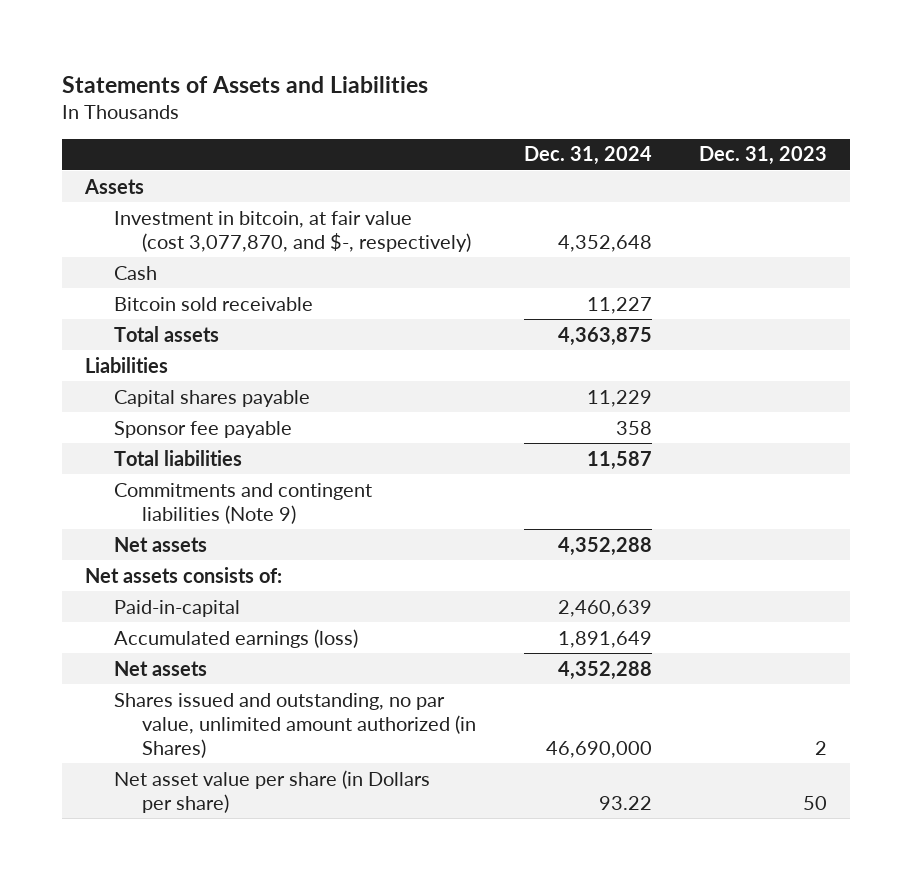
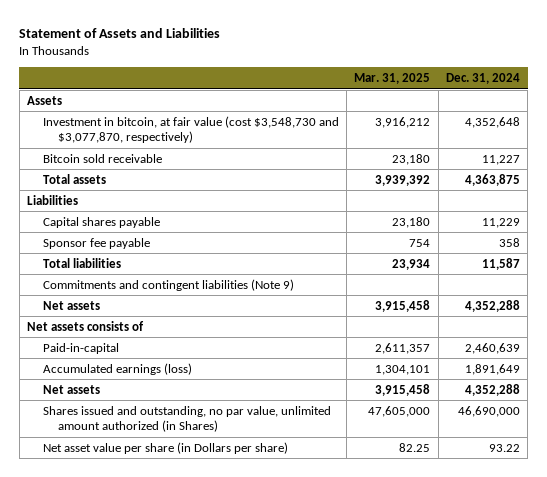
[61,75,428,93] Statements of Assets and Liabilities -> [19,28,221,39] Statement of Assets and Liabilities
[698,146,827,166] Dec. 31, 2023 -> none
none -> [354,72,431,84] Mar. 31, 2025
[113,265,157,280] Cash -> none
[113,210,472,252] Investment in bitcoin, at fair value (cost 3,077,870, and $-, respectively) -> [42,115,339,144] Investment in bitcoin, at fair value (cost $3,548,730 and $3,077,870, respectively)
[85,566,283,583] Net assets consists of: -> [27,320,145,331] Net assets consists of

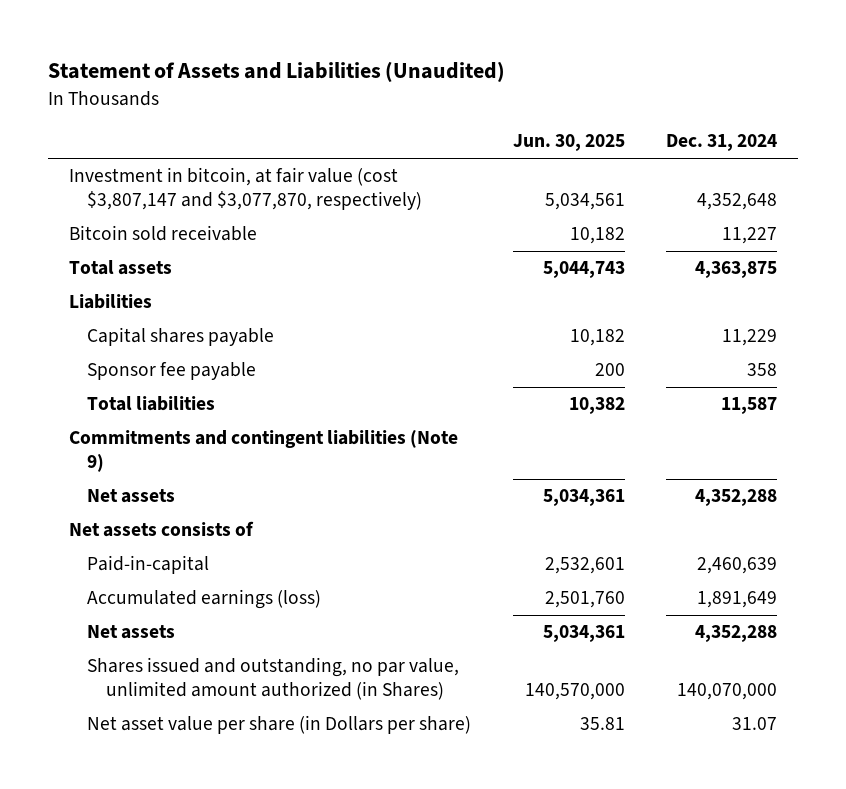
[19,28,221,39] Statement of Assets and Liabilities -> [48,61,506,83] Statement of Assets and Liabilities (Unaudited)
[354,72,431,84] Mar. 31, 2025 -> none
none -> [512,134,625,152] Jun. 30, 2025
[27,95,63,105] Assets -> none
[42,115,339,144] Investment in bitcoin, at fair value (cost $3,548,730 and $3,077,870, respectively) -> [69,167,423,211] Investment in bitcoin, at fair value (cost $3,807,147 and $3,077,870, respectively)
[458,405,521,417] 46,690,000 -> [677,683,778,701] 140,070,000
[489,443,521,452] 93.22 -> [732,717,778,731] 31.07

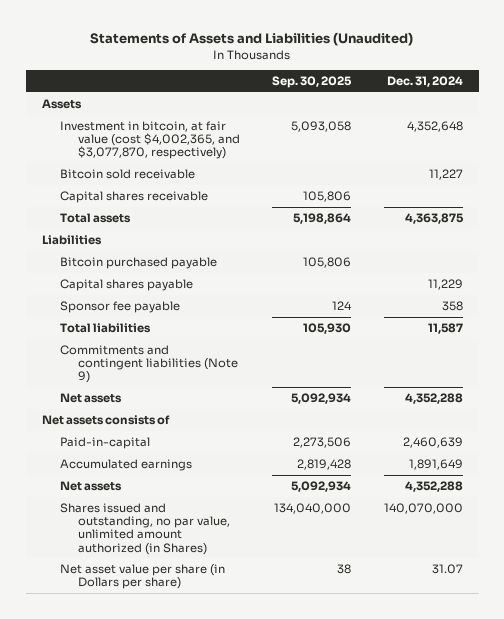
[48,61,506,83] Statement of Assets and Liabilities (Unaudited) -> [90,32,414,47] Statements of Assets and Liabilities (Unaudited)
[512,134,625,152] Jun. 30, 2025 -> none
none -> [272,76,353,89] Sep. 30, 2025
none -> [41,98,82,109] Assets
[69,167,423,211] Investment in bitcoin, at fair value (cost $3,807,147 and $3,077,870, respectively) -> [59,120,241,160] Investment in bitcoin, at fair value (cost $4,002,365, and $3,077,870, respectively)
none -> [59,190,208,203] Capital shares receivable
none -> [59,256,217,269] Bitcoin purchased payable
[87,589,322,610] Accumulated earnings (loss) -> [59,458,192,471] Accumulated earnings

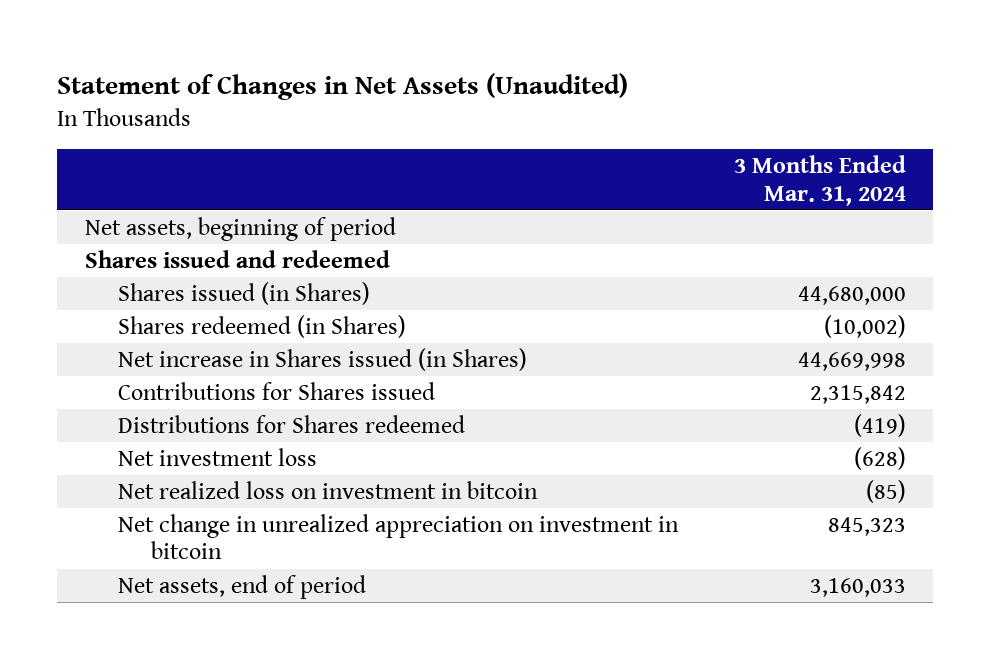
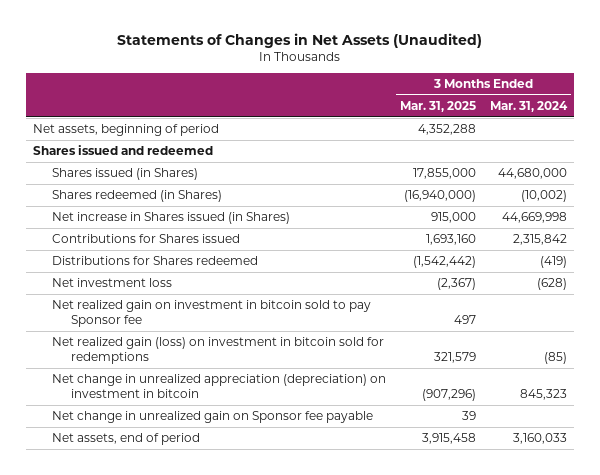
[57,72,629,100] Statement of Changes in Net Assets (Unaudited) -> [117,32,483,48] Statements of Changes in Net Assets (Unaudited)
none -> [399,100,476,112] Mar. 31, 2025
none -> [51,300,371,328] Net realized gain on investment in bitcoin sold to pay Sponsor fee
[117,480,538,499] Net realized loss on investment in bitcoin -> [51,337,384,365] Net realized gain (loss) on investment in bitcoin sold for redemptions
[117,513,679,560] Net change in unrealized appreciation on investment in bitcoin -> [51,374,386,399] Net change in unrealized appreciation (depreciation) on investment in bitcoin
none -> [51,411,373,424] Net change in unrealized gain on Sponsor fee payable

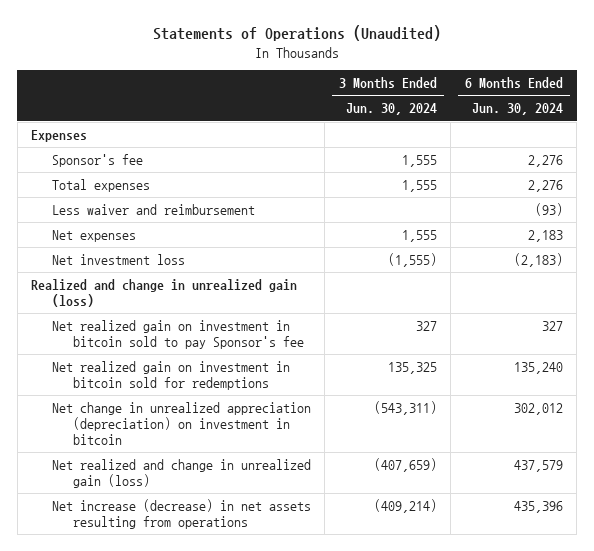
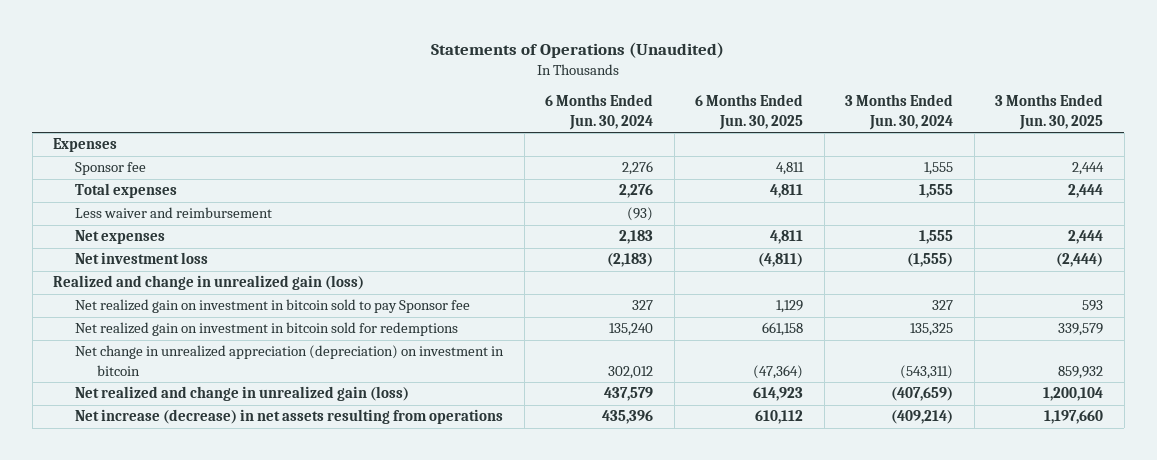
none -> [695,94,804,130] 6 Months Ended Jun. 30, 2025
none -> [995,94,1104,130] 3 Months Ended Jun. 30, 2025
[51,153,143,167] Sponsor's fee -> [74,162,146,176] Sponsor fee
[51,319,304,349] Net realized gain on investment in bitcoin sold to pay Sponsor's fee -> [74,299,470,314] Net realized gain on investment in bitcoin sold to pay Sponsor fee

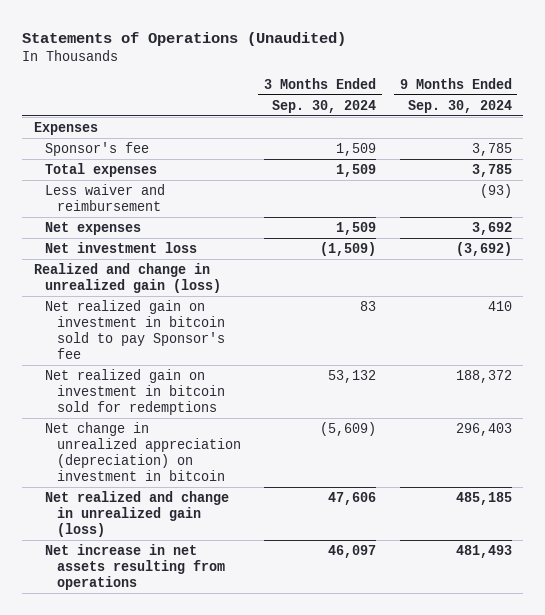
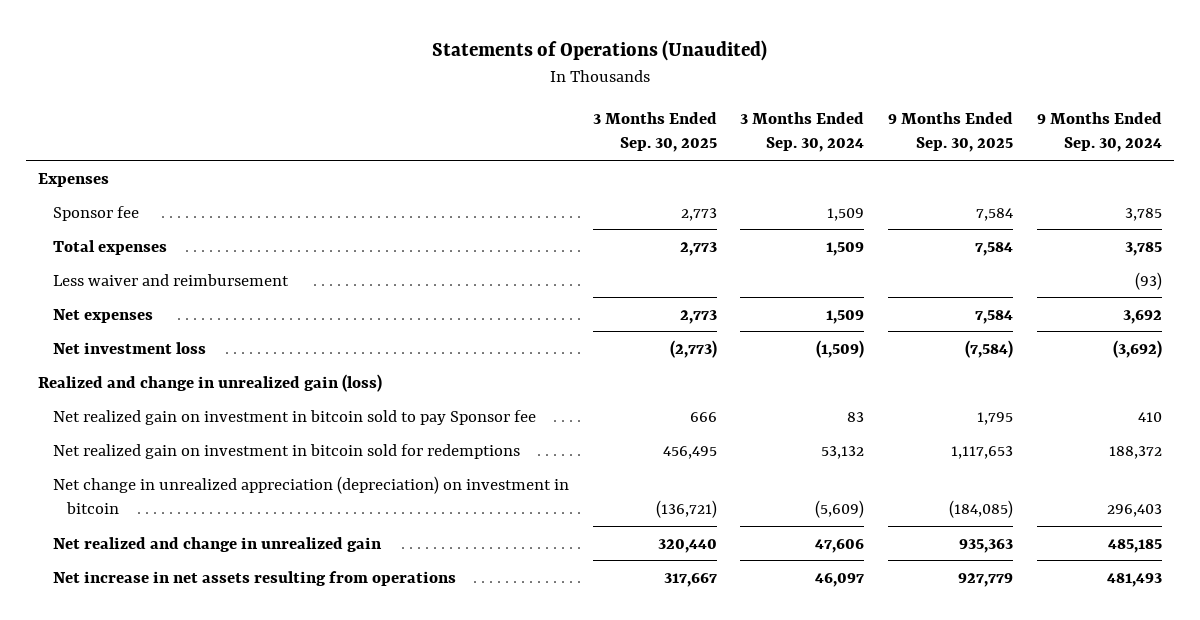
none -> [592,111,717,153] 3 Months Ended Sep. 30, 2025
none -> [888,111,1014,153] 9 Months Ended Sep. 30, 2025
[45,141,150,156] Sponsor's fee -> [52,205,139,221] Sponsor fee
[45,299,225,360] Net realized gain on investment in bitcoin sold to pay Sponsor's fee -> [52,409,536,425] Net realized gain on investment in bitcoin sold to pay Sponsor fee
[45,490,230,538] Net realized and change in unrealized gain (loss) -> [52,536,382,552] Net realized and change in unrealized gain

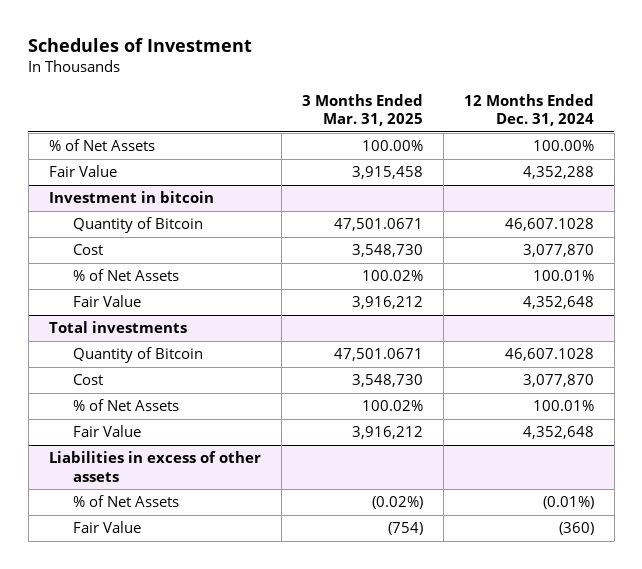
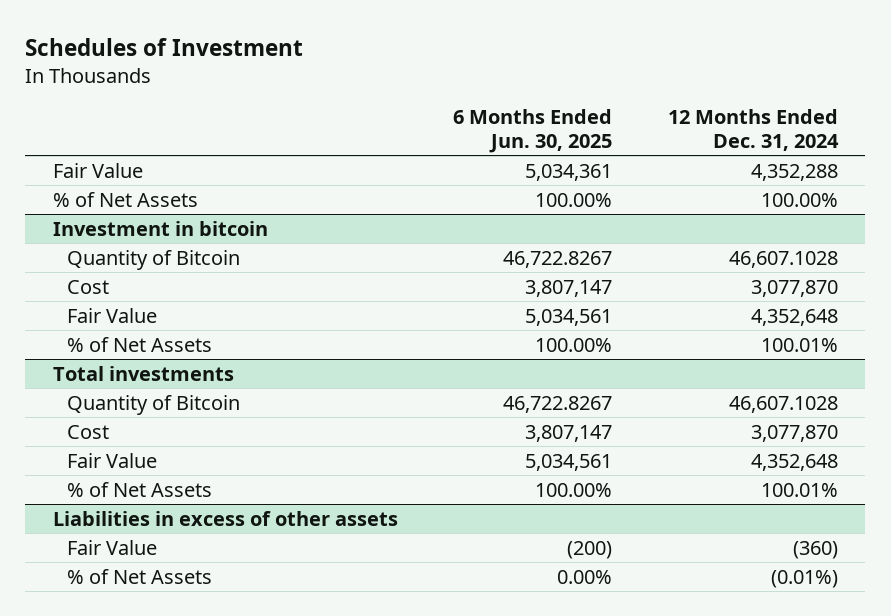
[301,93,423,127] 3 Months Ended Mar. 31, 2025 -> none
none -> [453,109,613,153] 6 Months Ended Jun. 30, 2025
[48,139,155,152] % of Net Assets -> [53,191,199,207] % of Net Assets
[73,269,180,282] % of Net Assets -> [67,336,213,352] % of Net Assets
[73,399,180,412] % of Net Assets -> [67,481,213,497] % of Net Assets
[73,495,180,508] % of Net Assets -> [67,568,213,584] % of Net Assets

